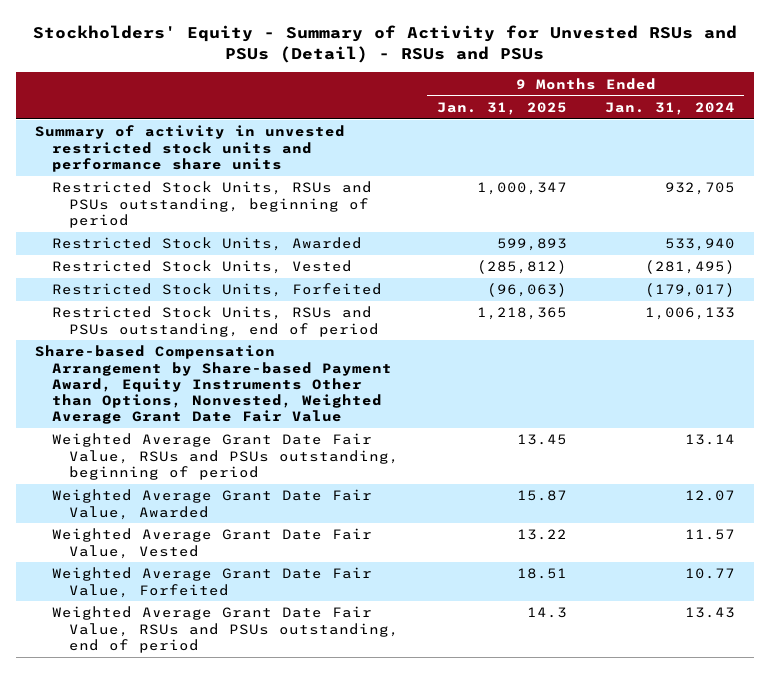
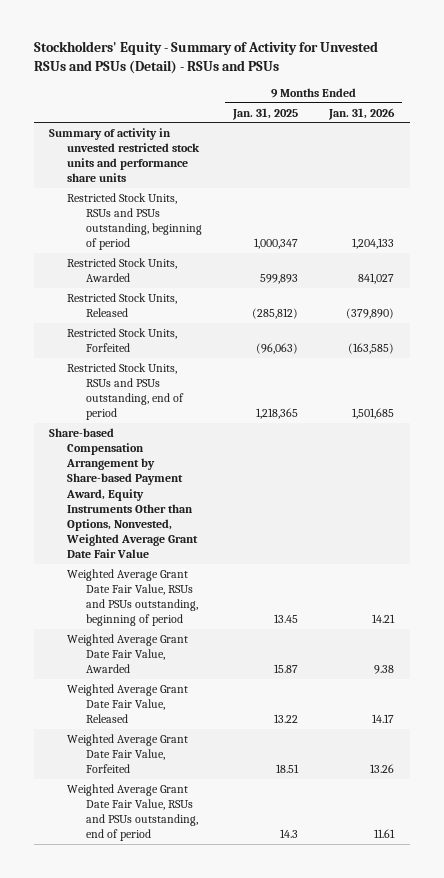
[604,102,735,116] Jan. 31, 2024 -> none
none -> [328,107,396,120] Jan. 31, 2026
[52,260,353,275] Restricted Stock Units, Vested -> [67,292,178,318] Restricted Stock Units, Released
[52,528,373,559] Weighted Average Grant Date Fair Value, Vested -> [67,683,189,724] Weighted Average Grant Date Fair Value, Released

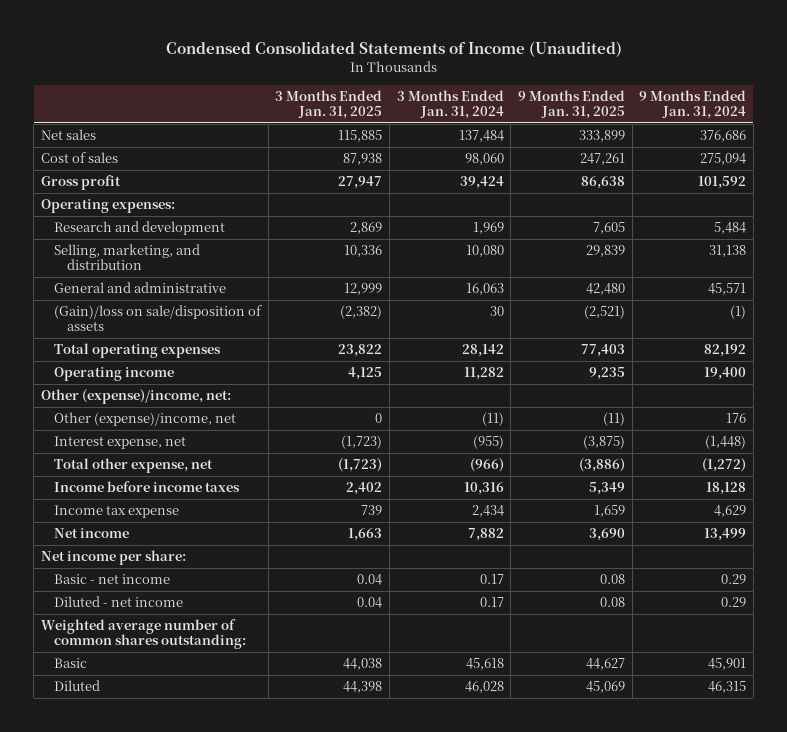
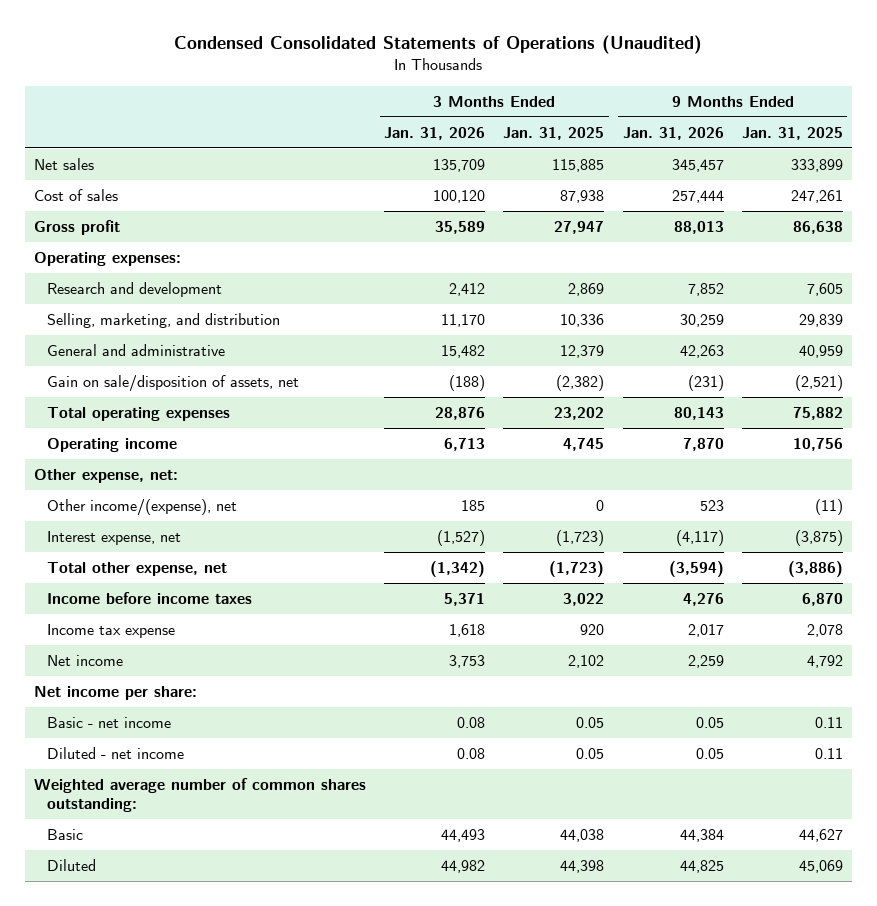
[165,40,622,57] Condensed Consolidated Statements of Income (Unaudited) -> [174,35,703,55] Condensed Consolidated Statements of Operations (Unaudited)
[396,89,504,120] 3 Months Ended Jan. 31, 2024 -> none
[639,89,747,120] 9 Months Ended Jan. 31, 2024 -> none
none -> [384,126,486,140] Jan. 31, 2026
none -> [622,126,724,140] Jan. 31, 2026
[344,283,383,296] 12,999 -> [560,344,605,358] 12,379
[585,283,625,296] 42,480 -> [798,344,843,358] 40,959
[53,305,262,332] (Gain)/loss on sale/disposition of assets -> [46,374,299,392] Gain on sale/disposition of assets, net
[338,344,383,358] 23,822 -> [554,406,605,420] 23,202
[580,344,625,358] 77,403 -> [792,406,843,420] 75,882
[348,367,383,381] 4,125 -> [563,437,605,451] 4,745
[588,367,625,381] 9,235 -> [792,437,843,451] 10,756
[40,389,231,405] Other (expense)/income, net: -> [34,468,179,483] Other expense, net:
[53,412,236,427] Other (expense)/income, net -> [46,498,237,516] Other income/(expense), net
[346,482,383,496] 2,402 -> [563,592,605,606] 3,022
[588,482,625,496] 5,349 -> [801,592,843,606] 6,870
[361,505,383,516] 739 -> [580,623,605,635] 920
[593,505,625,518] 1,659 -> [806,623,843,637] 2,078
[348,528,383,542] 1,663 -> [568,654,605,668] 2,102
[588,528,625,542] 3,690 -> [806,654,843,668] 4,792
[357,574,383,586] 0.04 -> [576,716,605,728] 0.05
[599,574,625,585] 0.08 -> [814,716,843,728] 0.11
[357,597,383,609] 0.04 -> [576,747,605,759] 0.05
[599,597,625,608] 0.08 -> [814,747,843,759] 0.11

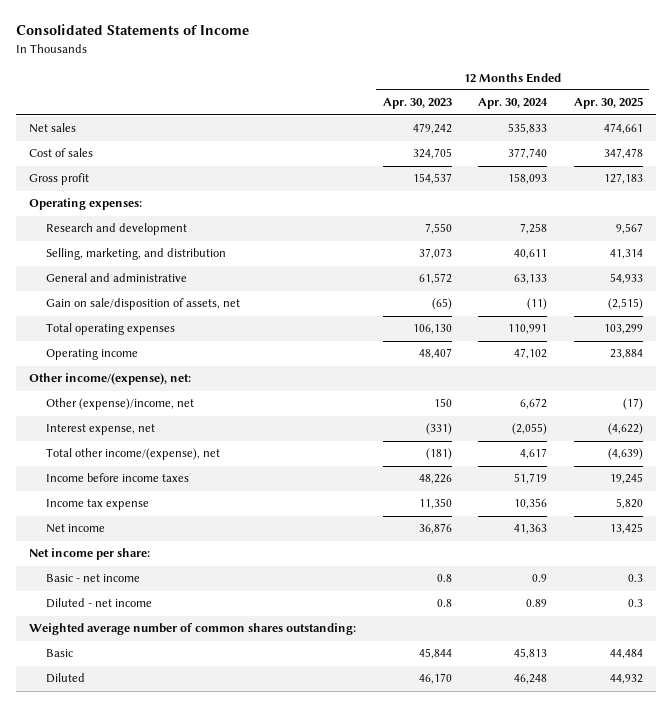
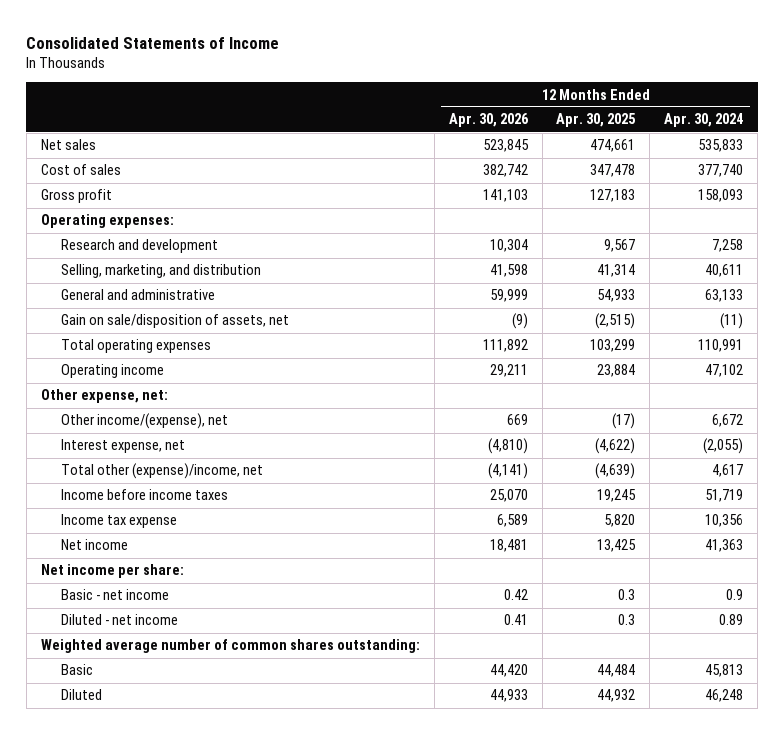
[382,98,452,110] Apr. 30, 2023 -> none
none -> [448,113,529,128] Apr. 30, 2026
[29,373,192,386] Other income/(expense), net: -> [40,389,168,404] Other expense, net:
[46,398,195,411] Other (expense)/income, net -> [60,413,228,430] Other income/(expense), net
[46,448,221,461] Total other income/(expense), net -> [60,463,263,480] Total other (expense)/income, net

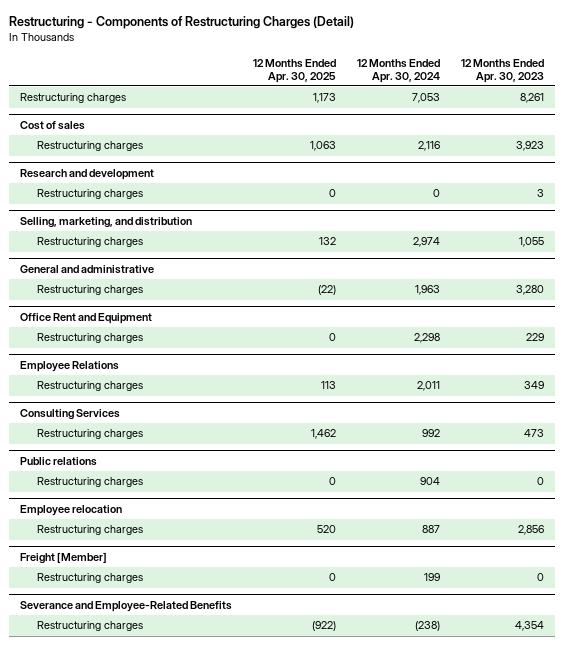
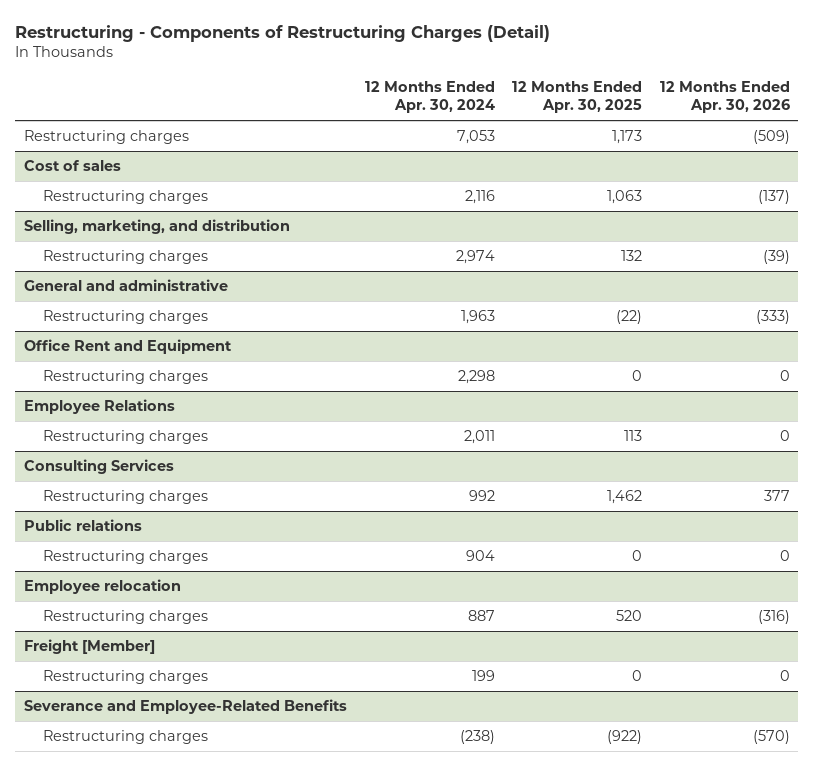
[461,58,545,83] 12 Months Ended Apr. 30, 2023 -> none
none -> [659,80,790,114] 12 Months Ended Apr. 30, 2026
[19,168,154,180] Research and development -> none
[36,189,143,200] Restructuring charges -> none

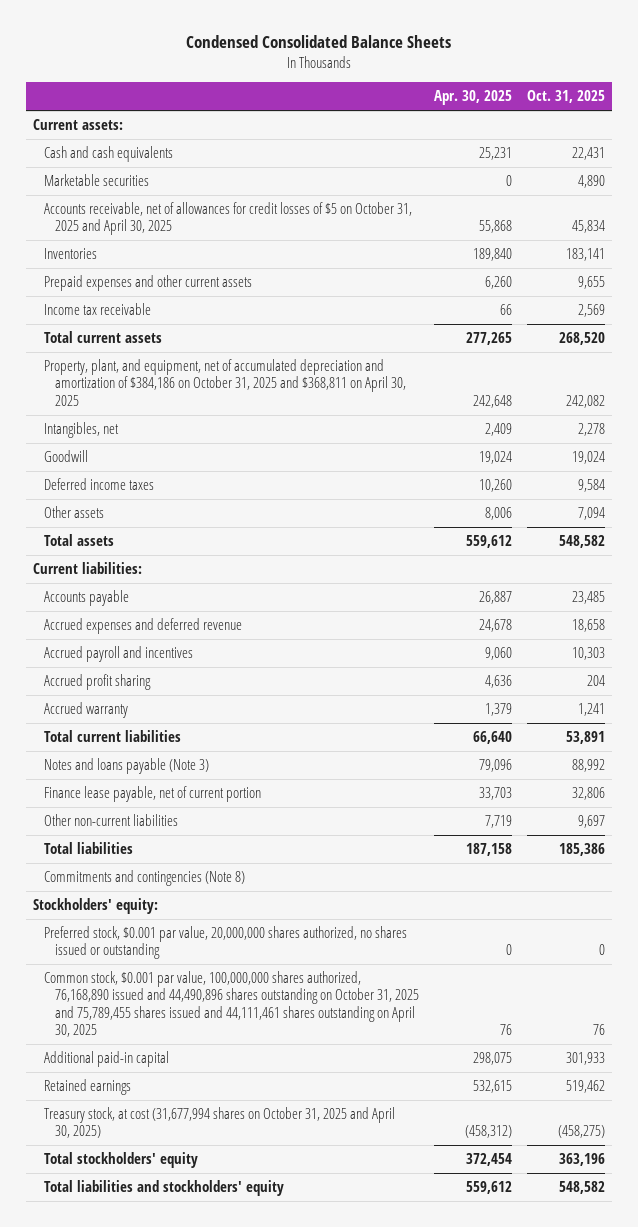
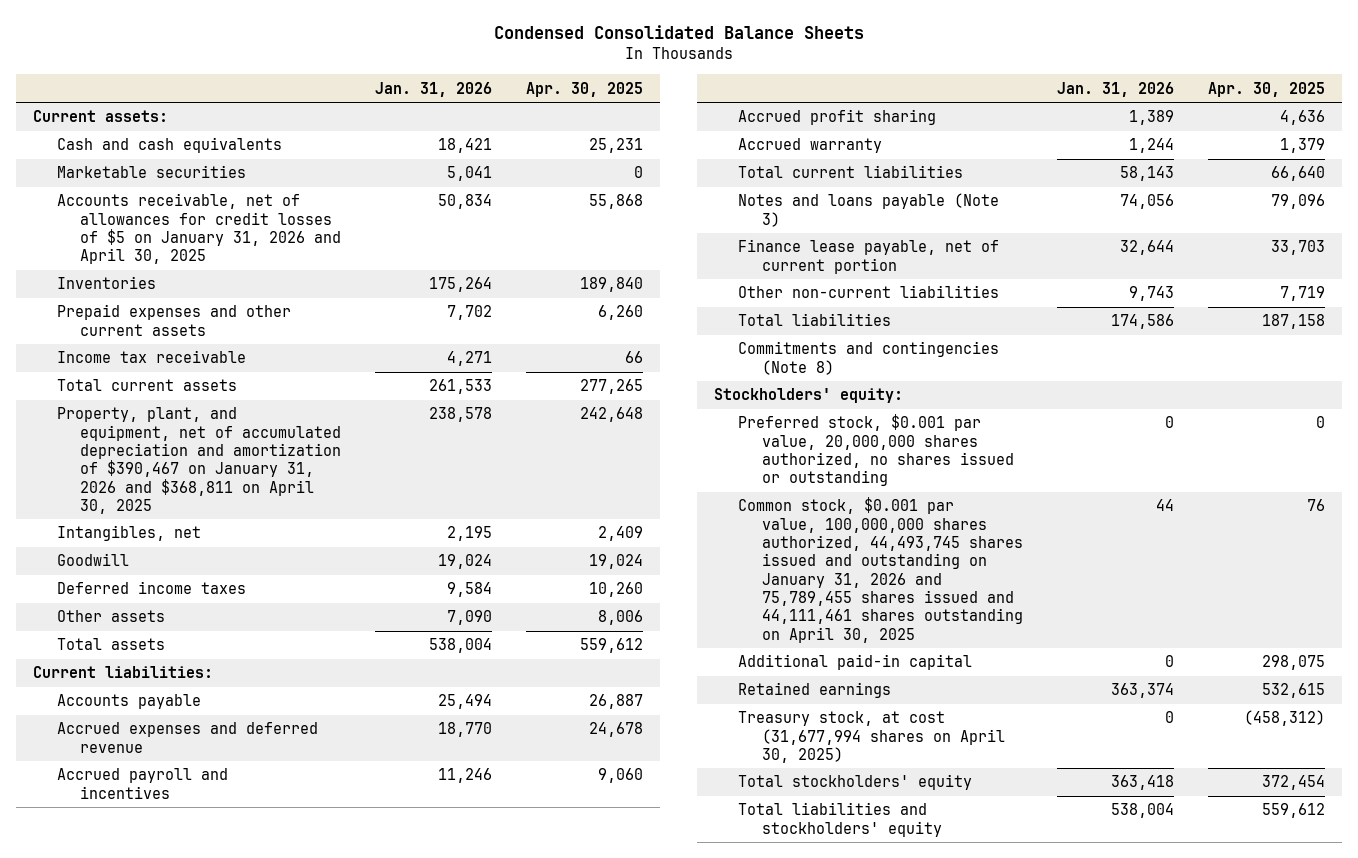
[526,90,605,104] Oct. 31, 2025 -> none
none -> [375,81,493,97] Jan. 31, 2026
[44,202,413,236] Accounts receivable, net of allowances for credit losses of $5 on October 31, 2025 and April 30, 2025 -> [56,193,342,265] Accounts receivable, net of allowances for credit losses of $5 on January 31, 2026 and April 30, 2025
[44,359,407,406] Property, plant, and equipment, net of accumulated depreciation and amortization of $384,186 on October 31, 2025 and $368,811 on April 30, 2025 -> [56,407,342,514] Property, plant, and equipment, net of accumulated depreciation and amortization of $390,467 on January 31, 2026 and $368,811 on April 30, 2025
[44,971,420,1037] Common stock, $0.001 par value, 100,000,000 shares authorized, 76,168,890 issued and 44,490,896 shares outstanding on October 31, 2025 and 75,789,455 shares issued and 44,111,461 shares outstanding on April 30, 2025 -> [738,497,1023,643] Common stock, $0.001 par value, 100,000,000 shares authorized, 44,493,745 shares issued and outstanding on January 31, 2026 and 75,789,455 shares issued and 44,111,461 shares outstanding on April 30, 2025
[44,1107,396,1139] Treasury stock, at cost (31,677,994 shares on October 31, 2025 and April 30, 2025) -> [738,711,1005,764] Treasury stock, at cost (31,677,994 shares on April 30, 2025)

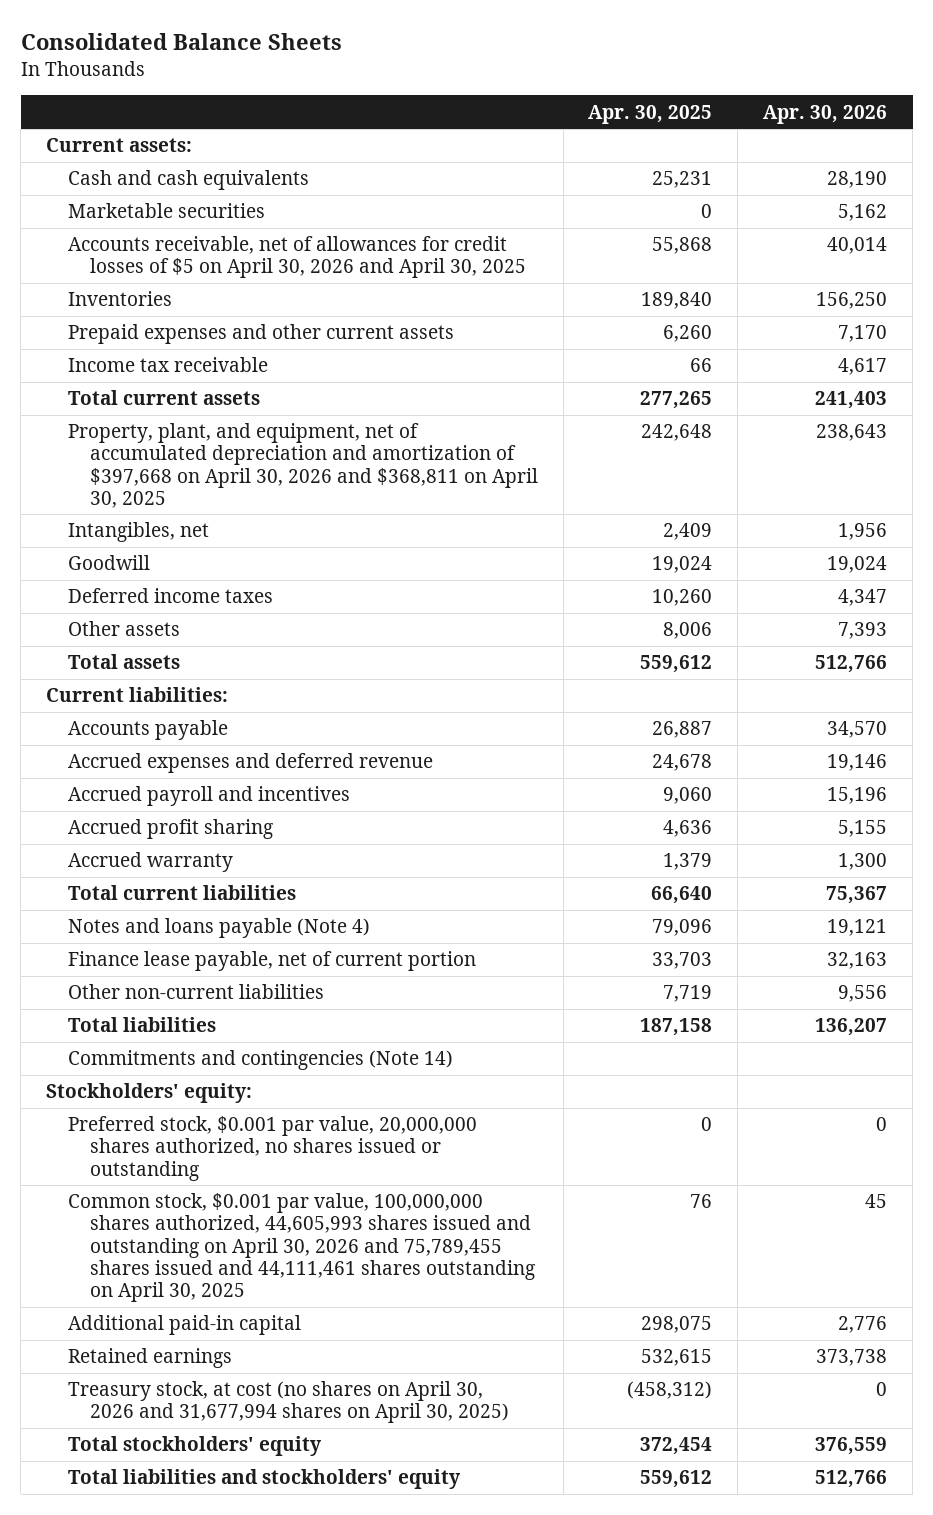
[493,25,864,40] Condensed Consolidated Balance Sheets -> [20,33,342,51] Consolidated Balance Sheets
[375,81,493,97] Jan. 31, 2026 -> none
none -> [763,104,888,124] Apr. 30, 2026
[56,193,342,265] Accounts receivable, net of allowances for credit losses of $5 on January 31, 2026 and April 30, 2025 -> [67,236,526,279] Accounts receivable, net of allowances for credit losses of $5 on April 30, 2026 and April 30, 2025
[56,407,342,514] Property, plant, and equipment, net of accumulated depreciation and amortization of $390,467 on January 31, 2026 and $368,811 on April 30, 2025 -> [67,423,538,508] Property, plant, and equipment, net of accumulated depreciation and amortization of $397,668 on April 30, 2026 and $368,811 on April 30, 2025
[738,193,1000,227] Notes and loans payable (Note 3) -> [67,918,370,939] Notes and loans payable (Note 4)
[738,341,1000,375] Commitments and contingencies (Note 8) -> [67,1050,453,1071] Commitments and contingencies (Note 14)
[738,497,1023,643] Common stock, $0.001 par value, 100,000,000 shares authorized, 44,493,745 shares issued and outstanding on January 31, 2026 and 75,789,455 shares issued and 44,111,461 shares outstanding on April 30, 2025 -> [67,1193,535,1303] Common stock, $0.001 par value, 100,000,000 shares authorized, 44,605,993 shares issued and outstanding on April 30, 2026 and 75,789,455 shares issued and 44,111,461 shares outstanding on April 30, 2025
[738,711,1005,764] Treasury stock, at cost (31,677,994 shares on April 30, 2025) -> [67,1381,509,1424] Treasury stock, at cost (no shares on April 30, 2026 and 31,677,994 shares on April 30, 2025)

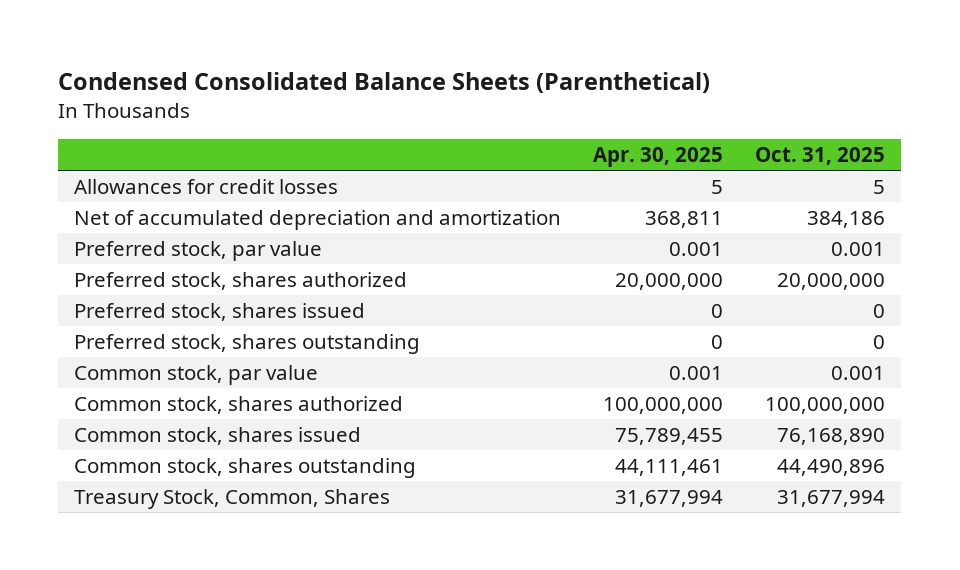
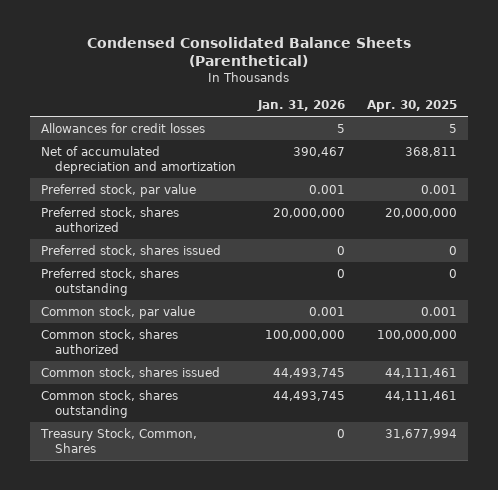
[755,147,886,166] Oct. 31, 2025 -> none
none -> [256,100,345,112] Jan. 31, 2026
[615,428,724,446] 75,789,455 -> [385,367,458,378] 44,111,461

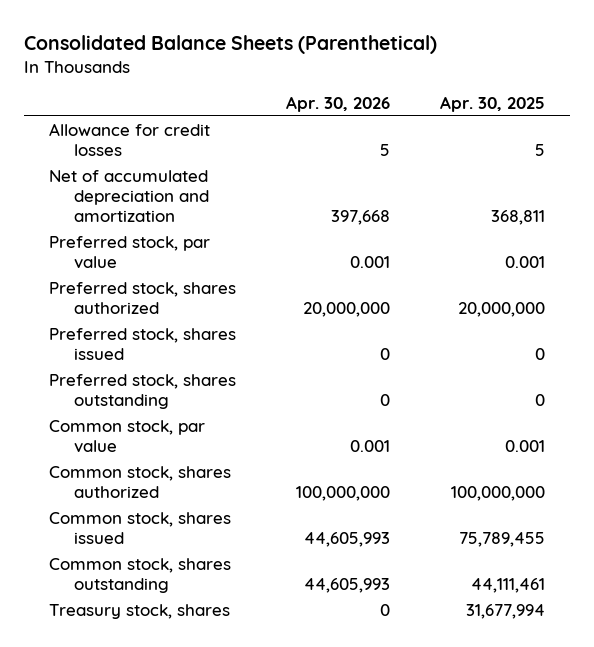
[86,36,411,68] Condensed Consolidated Balance Sheets (Parenthetical) -> [24,35,438,55] Consolidated Balance Sheets (Parenthetical)
[256,100,345,112] Jan. 31, 2026 -> none
none -> [286,95,391,112] Apr. 30, 2026
[40,122,205,133] Allowances for credit losses -> [49,122,211,156] Allowance for credit losses
[385,367,458,378] 44,111,461 -> [459,531,546,547] 75,789,455
[39,427,197,453] Treasury Stock, Common, Shares -> [49,603,231,619] Treasury stock, shares

